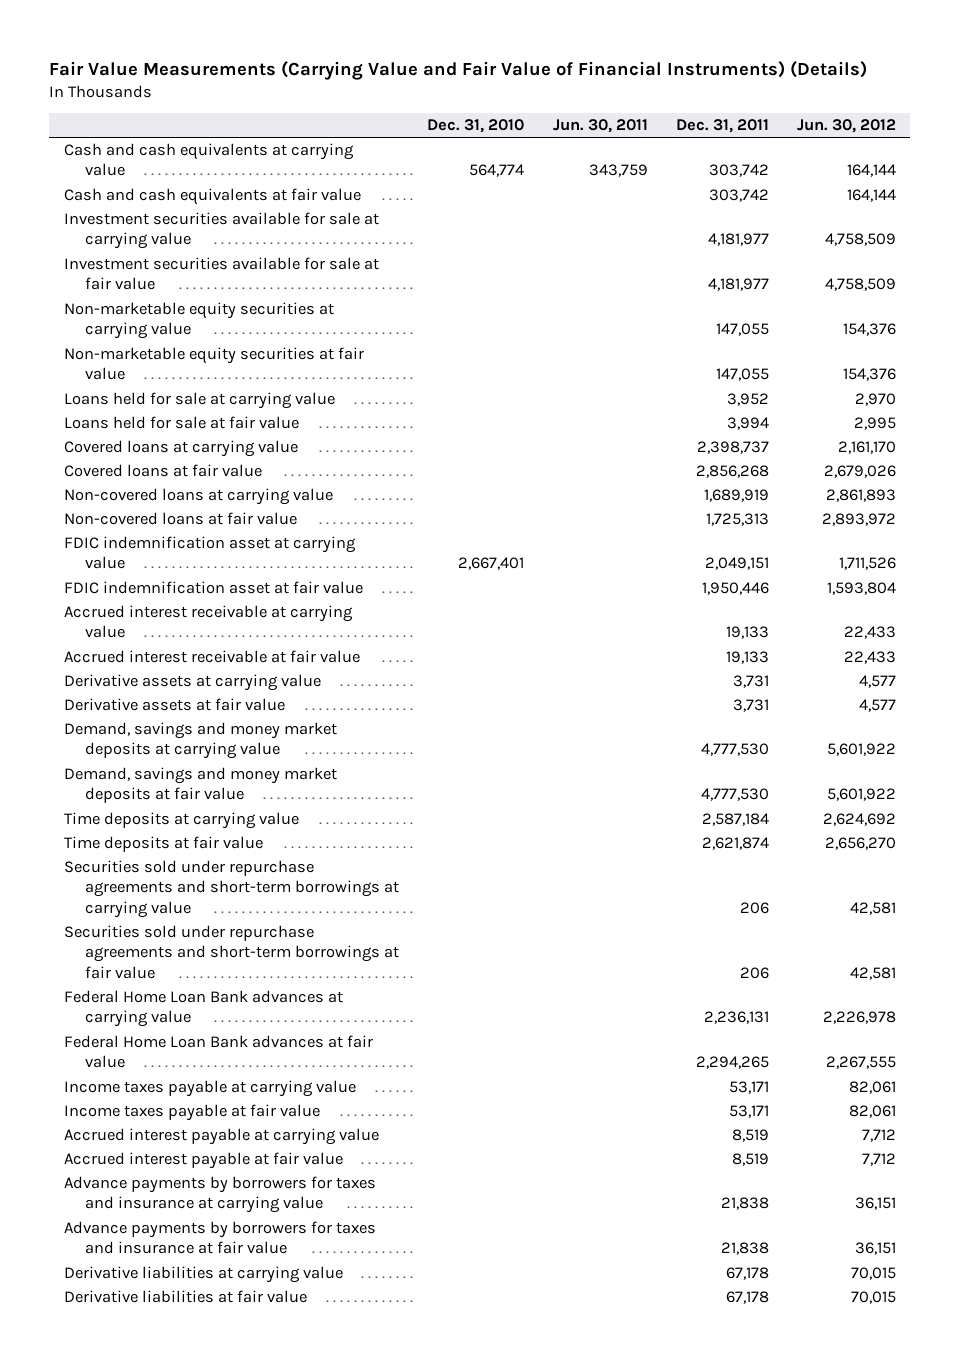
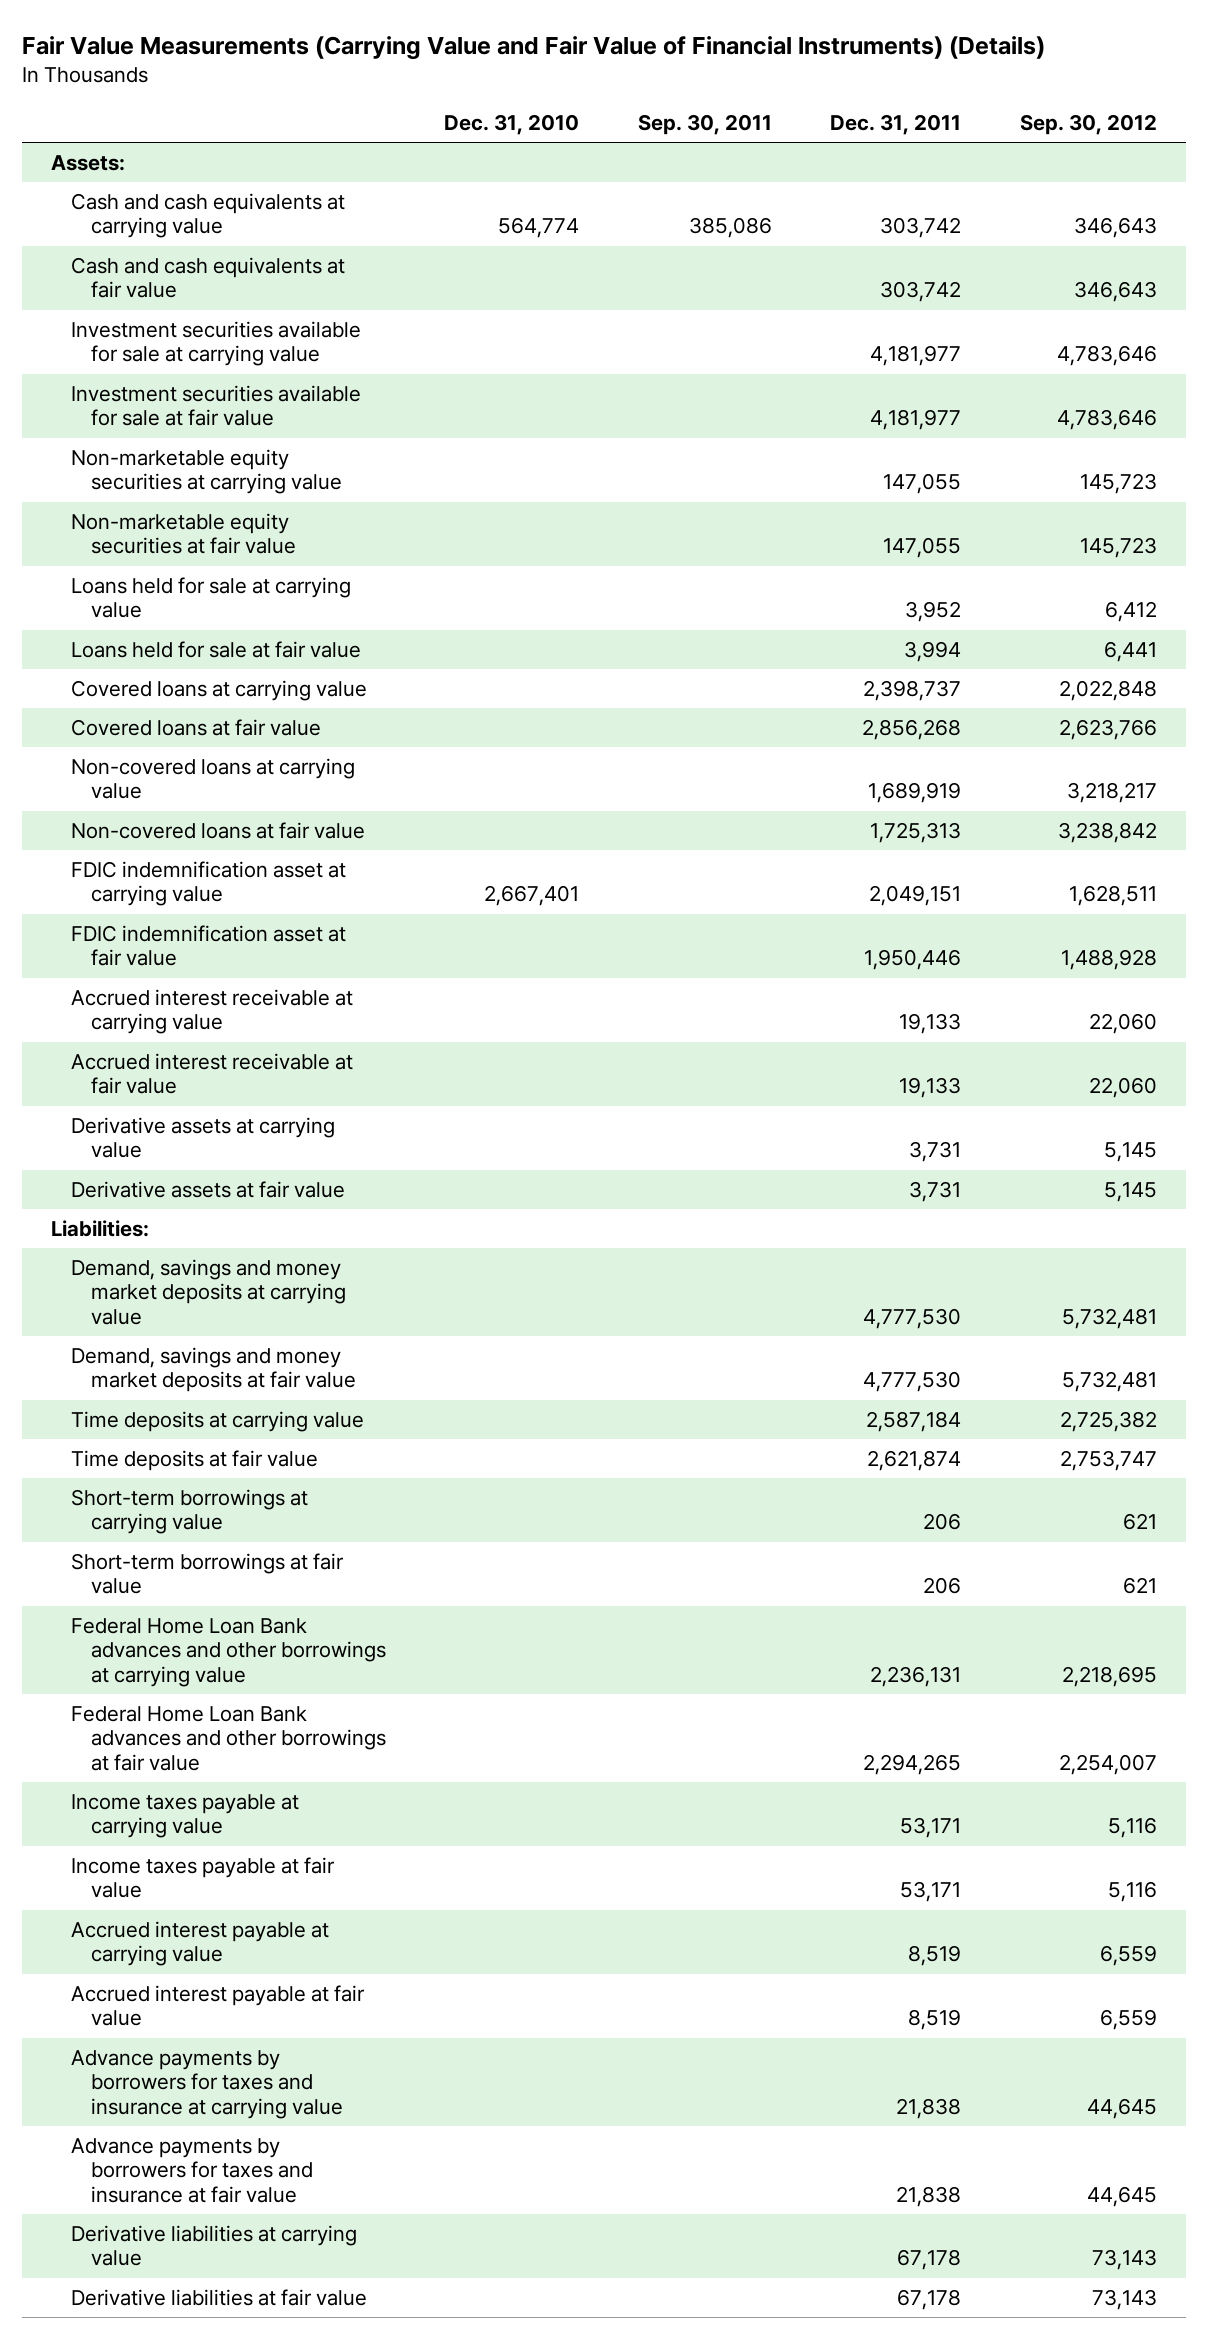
[552,119,648,134] Jun. 30, 2011 -> none
[797,119,897,134] Jun. 30, 2012 -> none
none -> [637,113,772,135] Sep. 30, 2011
none -> [1019,113,1157,135] Sep. 30, 2012
none -> [51,155,126,172] Assets:
none -> [51,1220,150,1238] Liabilities:
[63,860,400,918] Securities sold under repurchase agreements and short-term borrowings at carrying value -> [70,1489,308,1535] Short-term borrowings at carrying value
[63,925,400,979] Securities sold under repurchase agreements and short-term borrowings at fair value -> [70,1553,344,1595] Short-term borrowings at fair value
[63,990,343,1028] Federal Home Loan Bank advances at carrying value -> [70,1618,386,1687] Federal Home Loan Bank advances and other borrowings at carrying value
[63,1035,373,1069] Federal Home Loan Bank advances at fair value -> [70,1706,386,1771] Federal Home Loan Bank advances and other borrowings at fair value

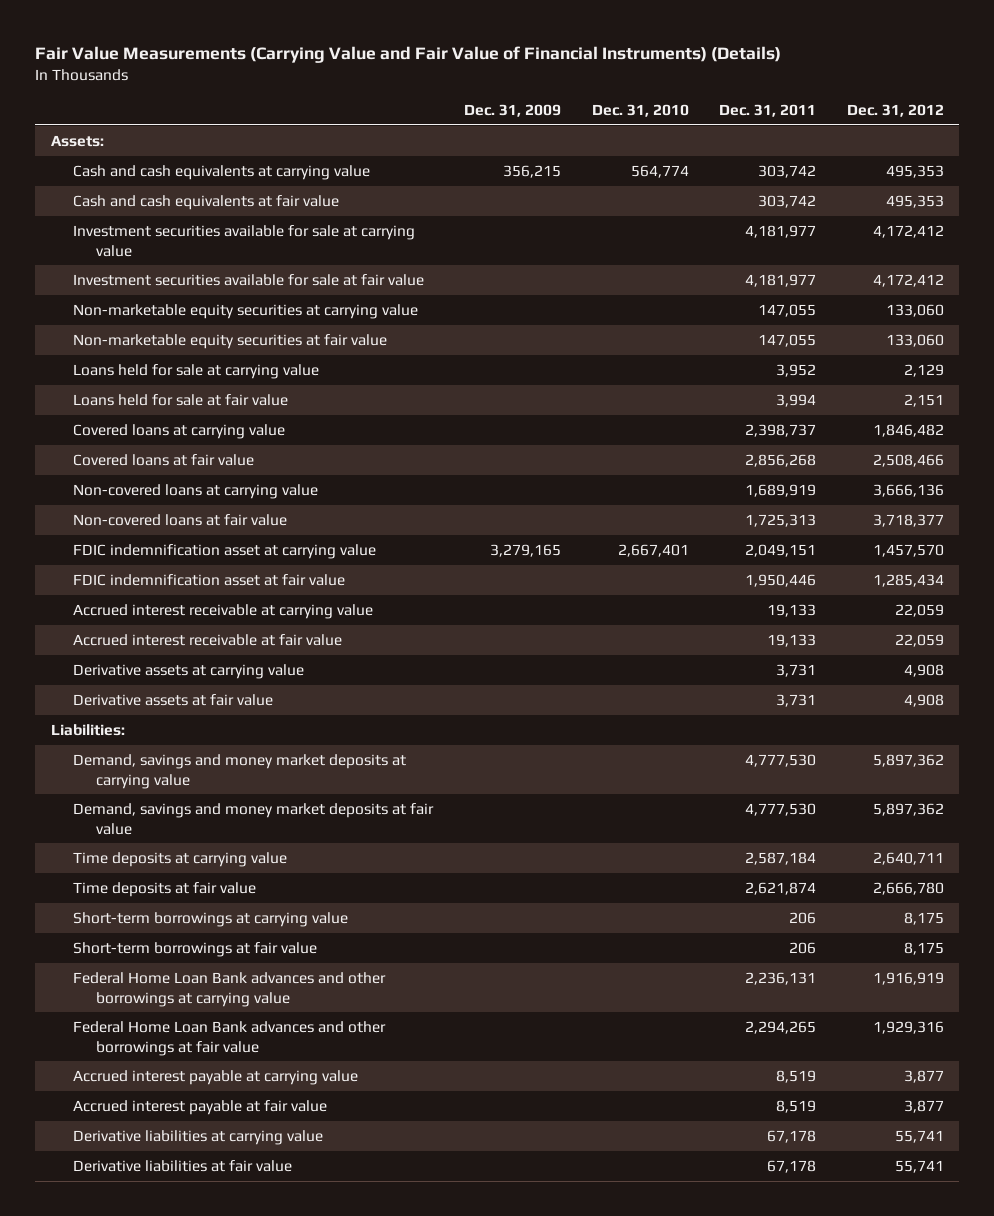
[637,113,772,135] Sep. 30, 2011 -> none
[1019,113,1157,135] Sep. 30, 2012 -> none
none -> [463,104,561,118] Dec. 31, 2009
none -> [846,104,944,118] Dec. 31, 2012
[70,1794,299,1839] Income taxes payable at carrying value -> none
[70,1857,335,1899] Income taxes payable at fair value -> none
[70,2050,343,2119] Advance payments by borrowers for taxes and insurance at carrying value -> none
[70,2138,313,2203] Advance payments by borrowers for taxes and insurance at fair value -> none

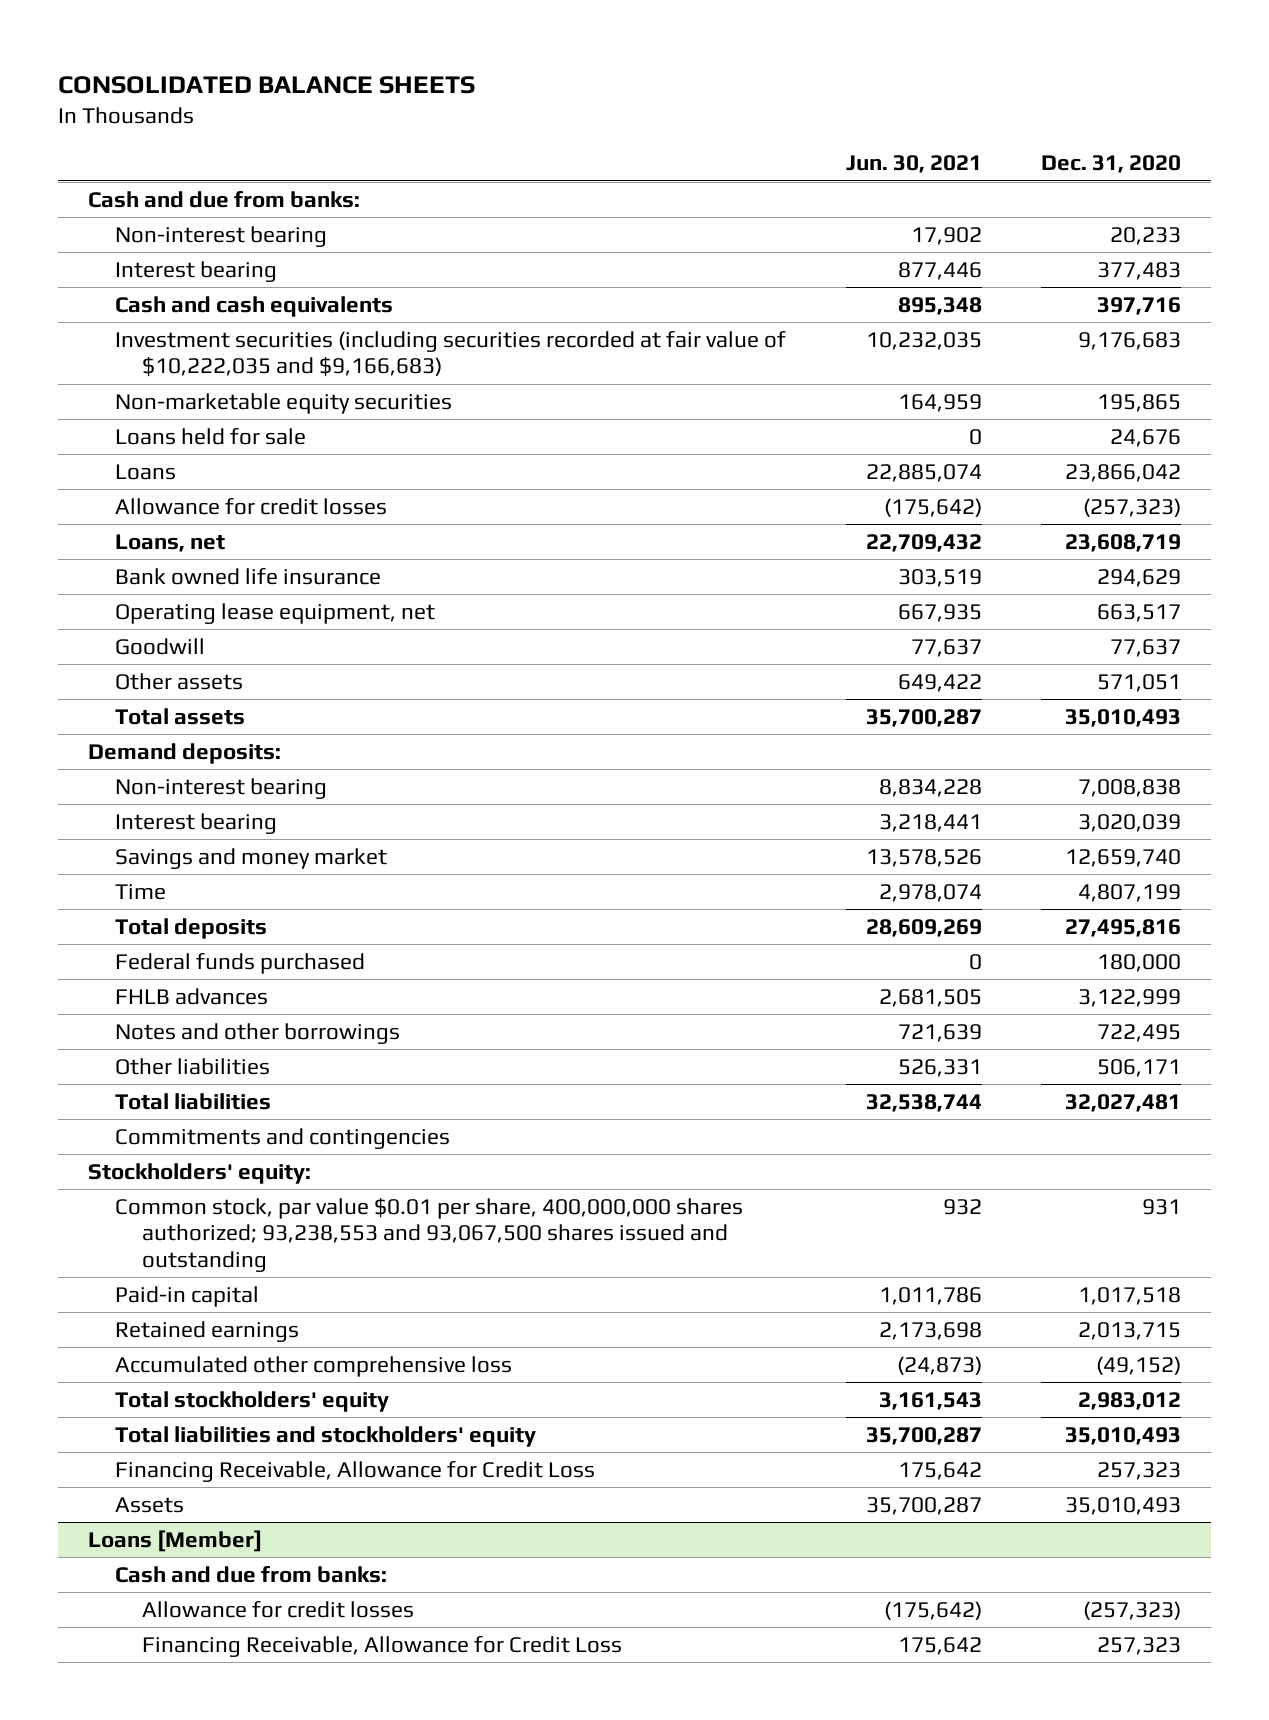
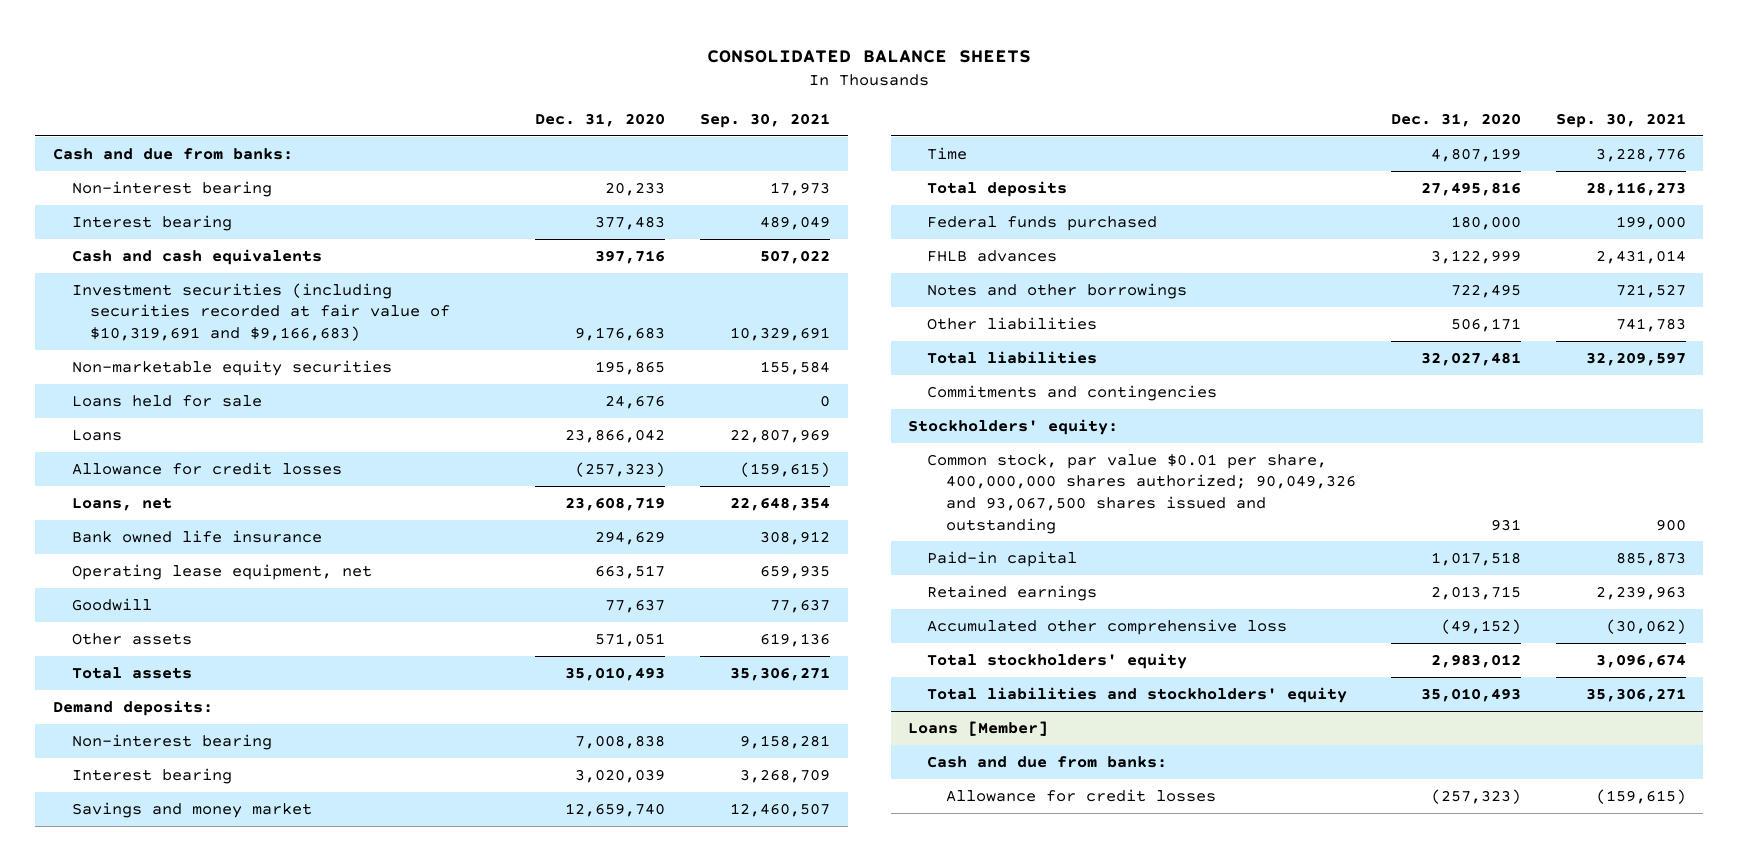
[845,155,982,174] Jun. 30, 2021 -> none
none -> [700,113,831,129] Sep. 30, 2021
[114,330,786,378] Investment securities (including securities recorded at fair value of $10,222,035 and $9,166,683) -> [71,282,451,341] Investment securities (including securities recorded at fair value of $10,319,691 and $9,166,683)
[114,1197,743,1272] Common stock, par value $0.01 per share, 400,000,000 shares authorized; 93,238,553 and 93,067,500 shares issued and outstanding -> [926,453,1356,534] Common stock, par value $0.01 per share, 400,000,000 shares authorized; 90,049,326 and 93,067,500 shares issued and outstanding
[114,1460,595,1482] Financing Receivable, Allowance for Credit Loss -> none
[114,1496,184,1513] Assets -> none
[141,1635,622,1657] Financing Receivable, Allowance for Credit Loss -> none

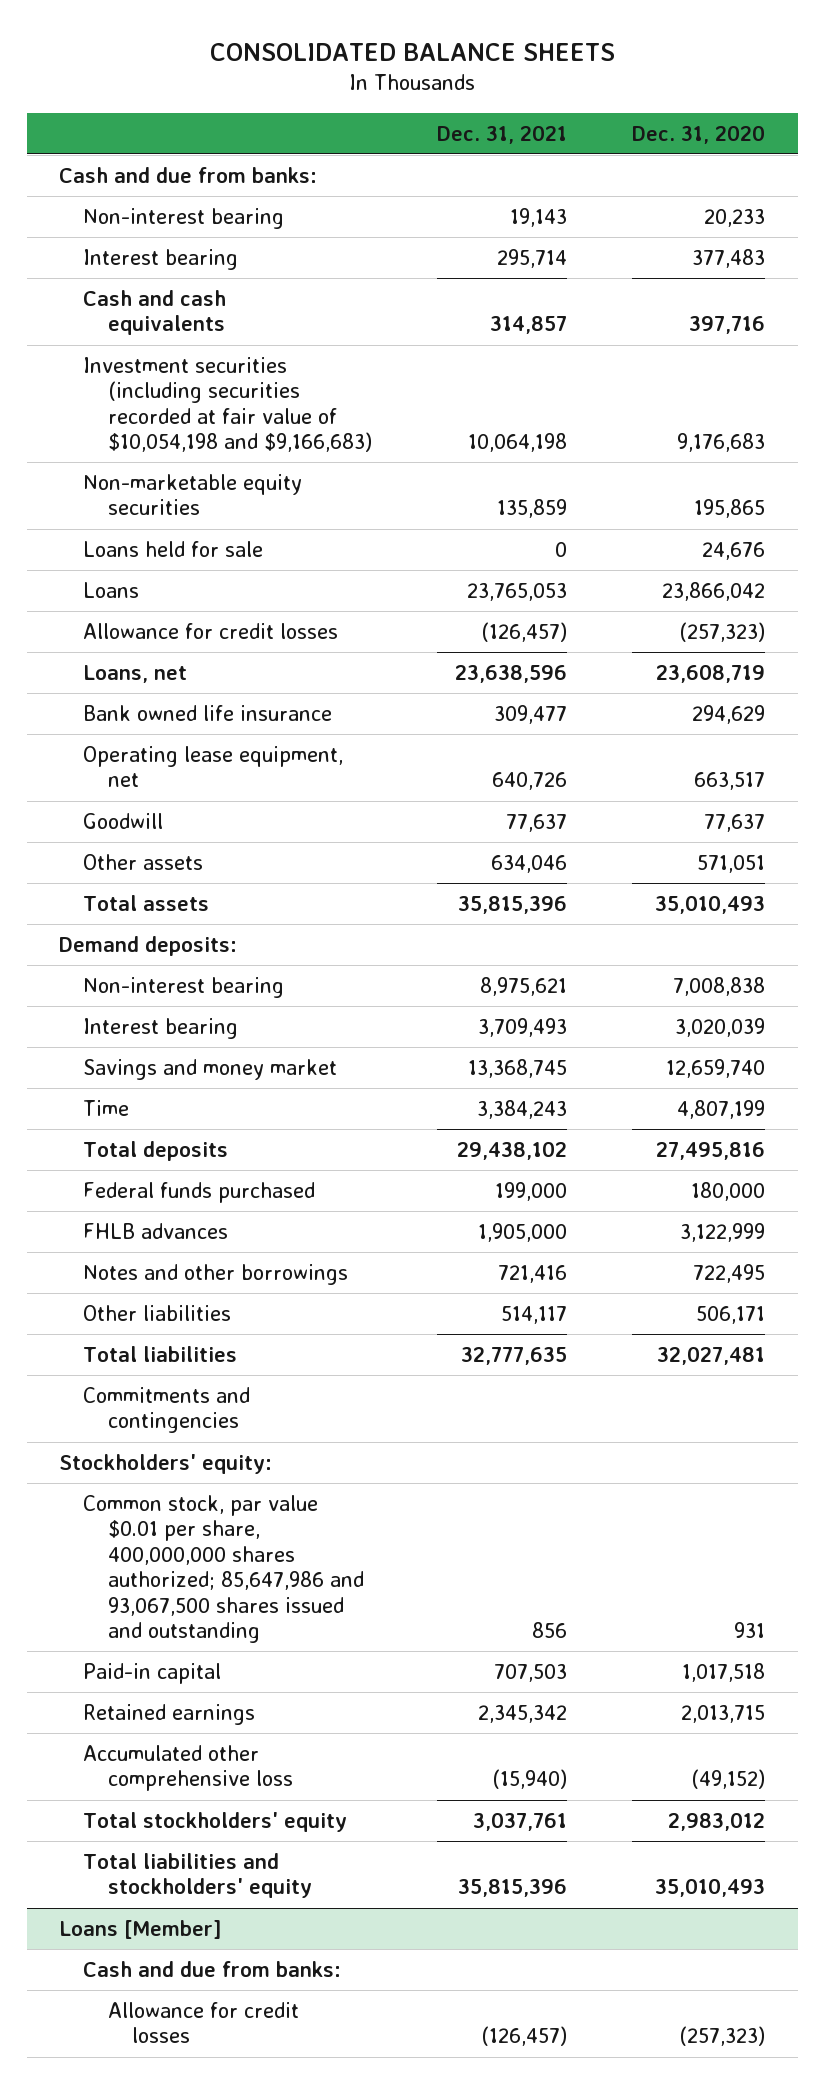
[700,113,831,129] Sep. 30, 2021 -> none
none -> [436,124,567,144] Dec. 31, 2021
[71,282,451,341] Investment securities (including securities recorded at fair value of $10,319,691 and $9,166,683) -> [83,357,372,453] Investment securities (including securities recorded at fair value of $10,054,198 and $9,166,683)
[926,453,1356,534] Common stock, par value $0.01 per share, 400,000,000 shares authorized; 90,049,326 and 93,067,500 shares issued and outstanding -> [83,1495,364,1644] Common stock, par value $0.01 per share, 400,000,000 shares authorized; 85,647,986 and 93,067,500 shares issued and outstanding

